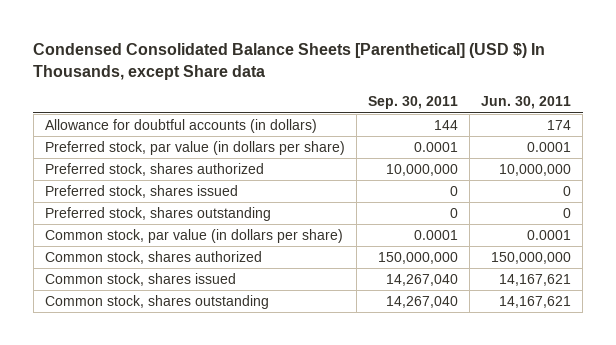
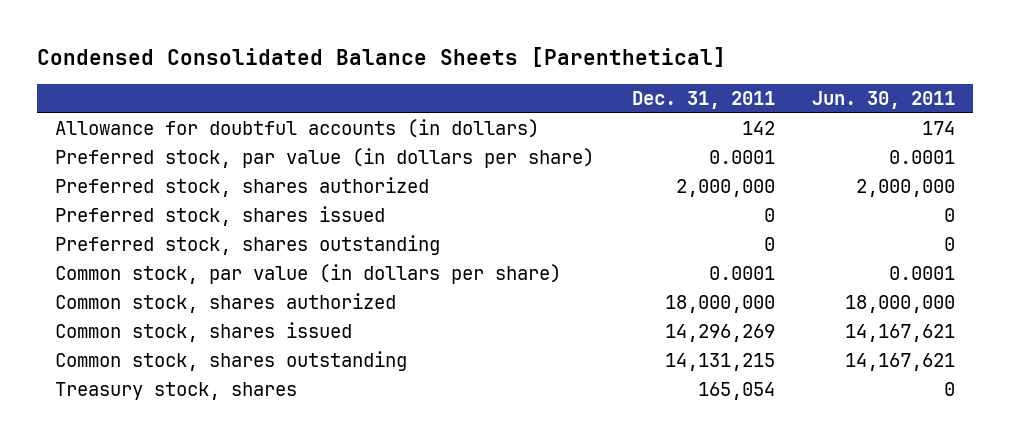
[33,43,546,80] Condensed Consolidated Balance Sheets [Parenthetical] (USD $) In Thousands, except Share data -> [36,47,726,68] Condensed Consolidated Balance Sheets [Parenthetical]
[368,96,459,110] Sep. 30, 2011 -> none
none -> [631,91,775,110] Dec. 31, 2011
[499,163,572,176] 10,000,000 -> [855,179,955,198] 2,000,000
[491,251,572,264] 150,000,000 -> [844,295,955,314] 18,000,000
none -> [55,382,298,401] Treasury stock, shares

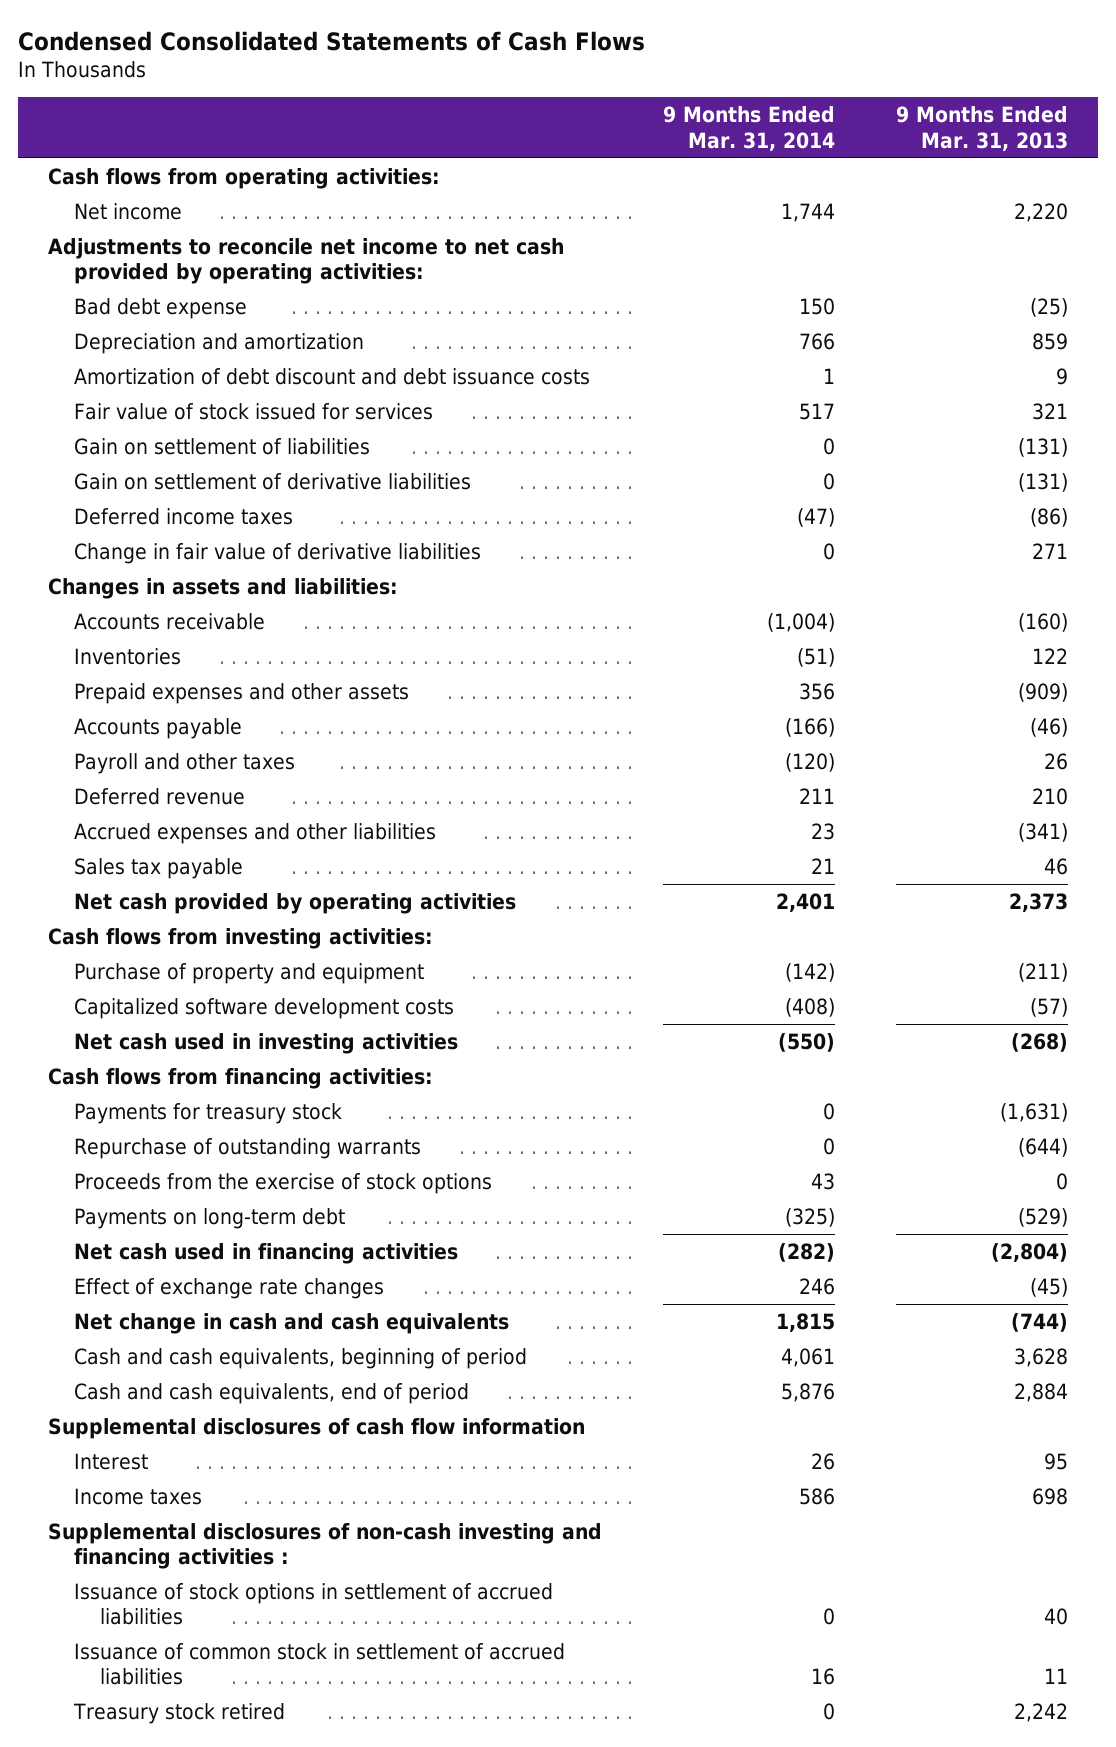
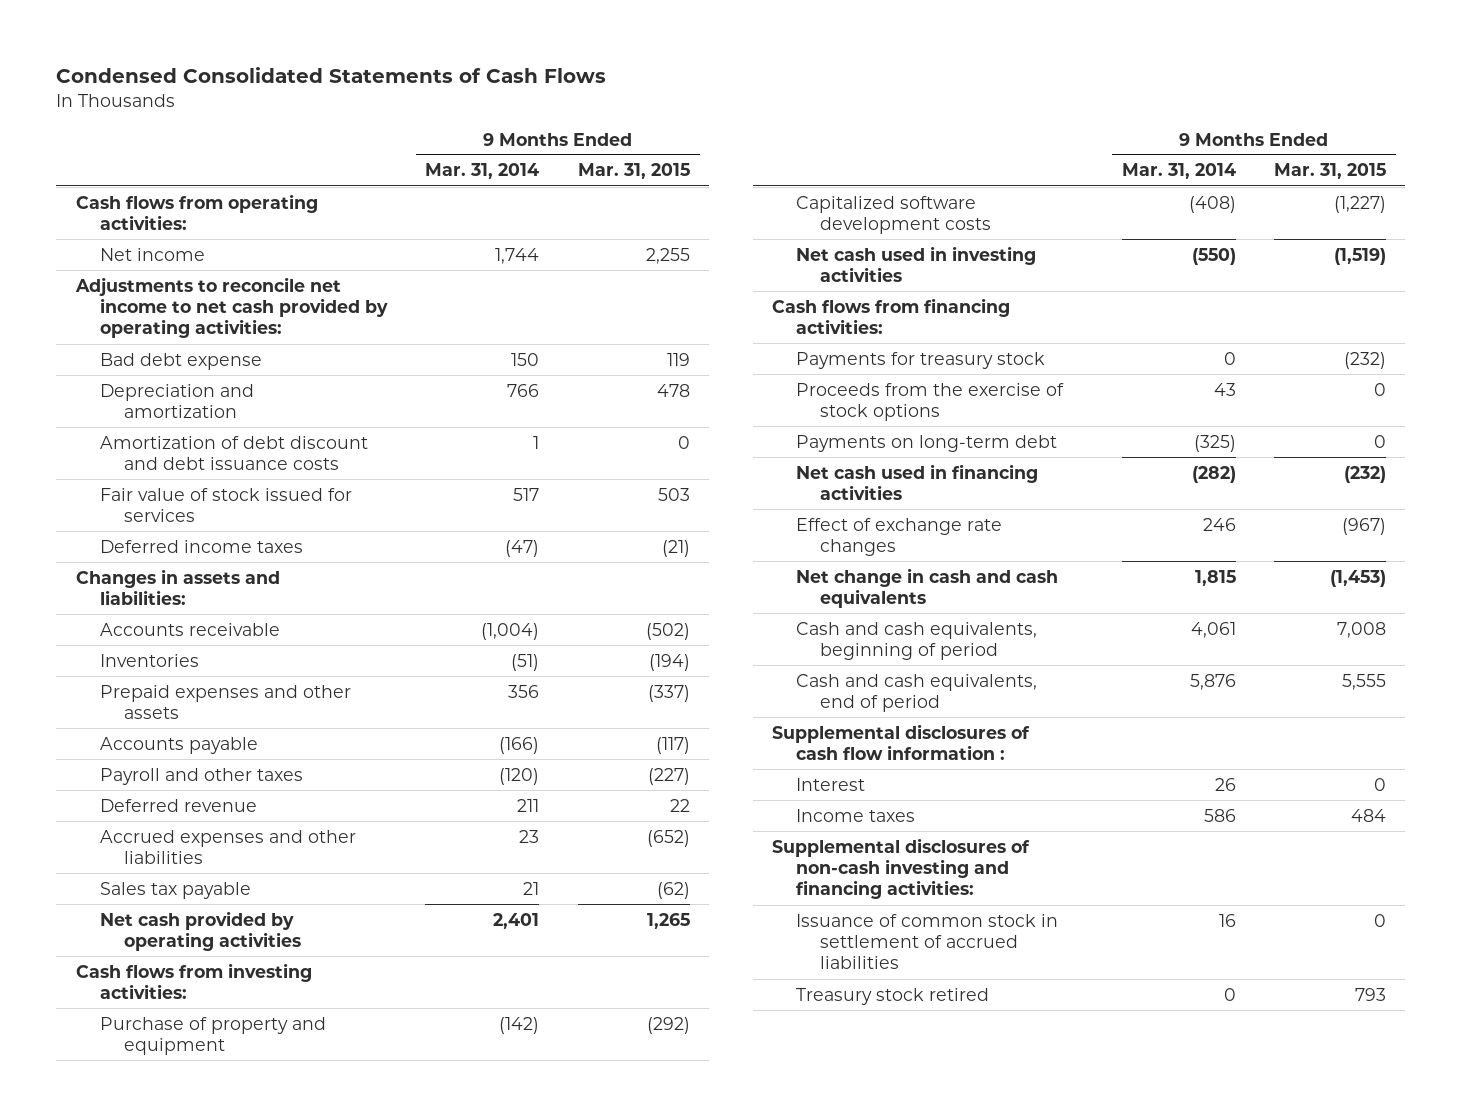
[895,106,1068,151] 9 Months Ended Mar. 31, 2013 -> none
none -> [577,163,690,180] Mar. 31, 2015
[73,437,370,455] Gain on settlement of liabilities -> none
[73,472,471,490] Gain on settlement of derivative liabilities -> none
[73,542,481,564] Change in fair value of derivative liabilities -> none
[73,1137,421,1159] Repurchase of outstanding warrants -> none
[48,1417,586,1439] Supplemental disclosures of cash flow information -> [771,723,1030,760] Supplemental disclosures of cash flow information :
[73,1582,553,1626] Issuance of stock options in settlement of accrued liabilities -> none
[48,1522,603,1570] Supplemental disclosures of non-cash investing and financing activities : -> [771,837,1030,900] Supplemental disclosures of non-cash investing and financing activities:

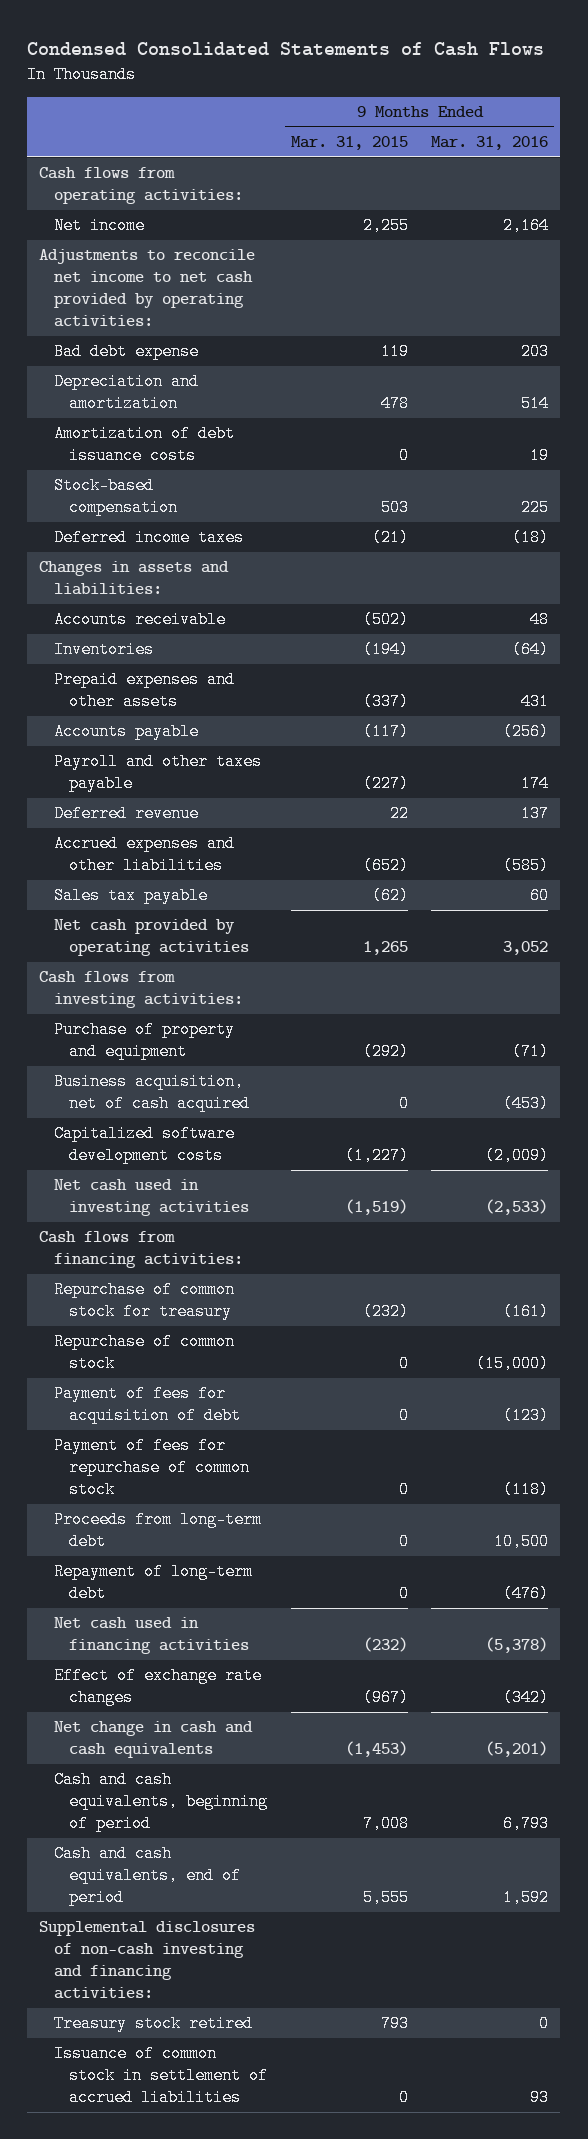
[425,163,540,180] Mar. 31, 2014 -> none
none -> [431,136,549,151] Mar. 31, 2016
[99,487,352,522] Fair value of stock issued for services -> none
[99,435,368,470] Amortization of debt discount and debt issuance costs -> [54,425,236,465] Amortization of debt issuance costs
none -> [54,477,179,517] Stock-based compensation
[99,767,303,785] Payroll and other taxes -> [54,753,263,793] Payroll and other taxes payable
none -> [54,1073,251,1113] Business acquisition, net of cash acquired
[796,382,1065,421] Proceeds from the exercise of stock options -> none
[796,351,1046,369] Payments for treasury stock -> [54,1281,236,1321] Repurchase of common stock for treasury
none -> [54,1333,236,1373] Repurchase of common stock
none -> [54,1385,242,1425] Payment of fees for acquisition of debt
none -> [54,1437,251,1499] Payment of fees for repurchase of common stock
none -> [54,1511,263,1551] Proceeds from long-term debt
[796,434,1058,452] Payments on long-term debt -> [54,1563,254,1603] Repayment of long-term debt
[771,723,1030,760] Supplemental disclosures of cash flow information : -> none
[796,777,866,791] Interest -> none
[796,808,916,822] Income taxes -> none
[796,913,1059,970] Issuance of common stock in settlement of accrued liabilities -> [54,2045,269,2107] Issuance of common stock in settlement of accrued liabilities

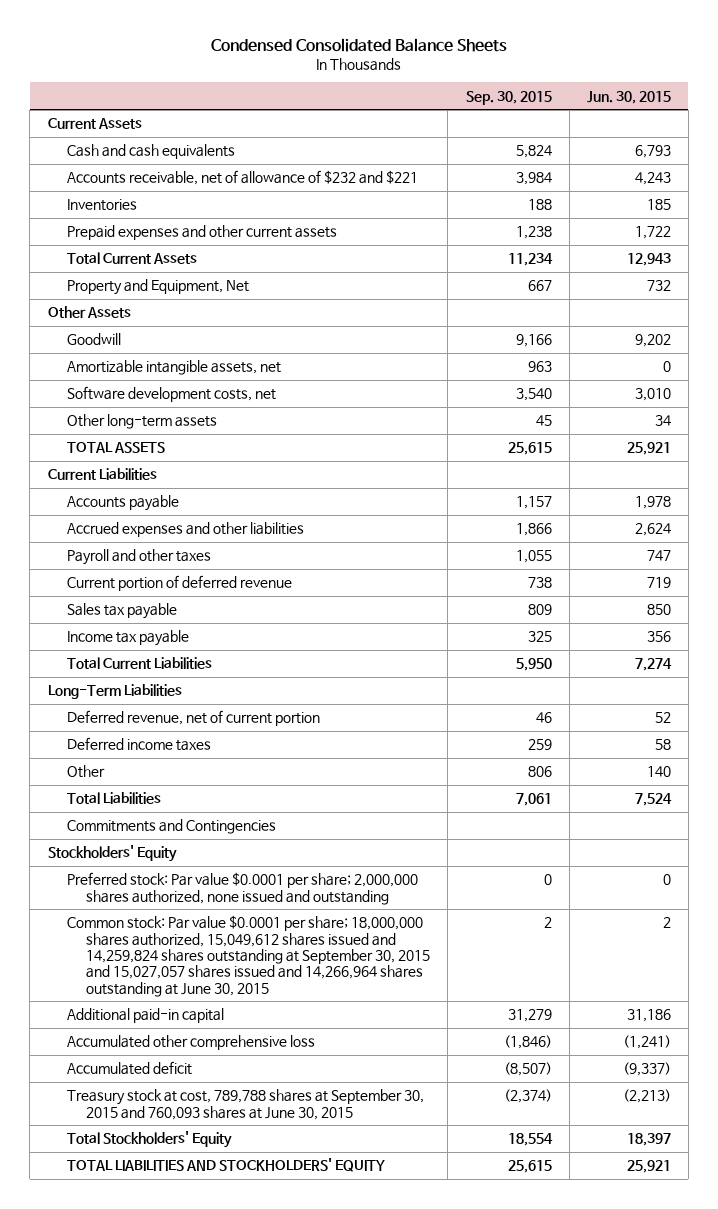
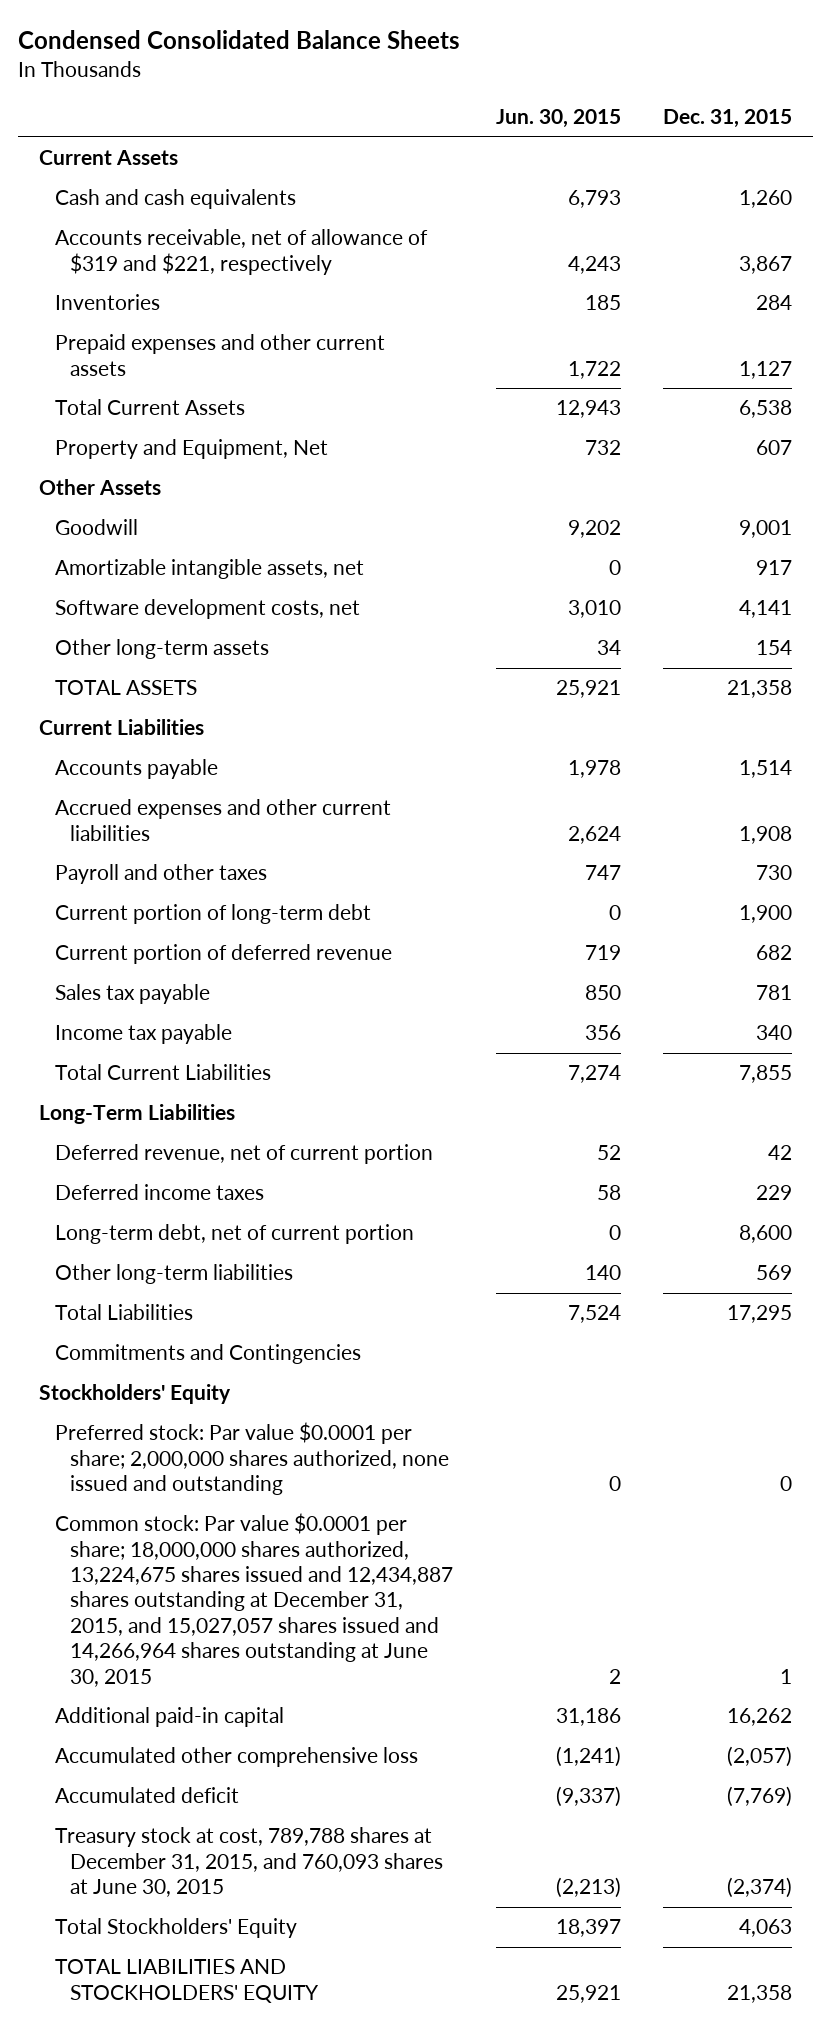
[465,90,552,105] Sep. 30, 2015 -> none
none -> [663,109,793,129] Dec. 31, 2015
[66,170,418,186] Accounts receivable, net of allowance of $232 and $221 -> [54,229,428,275] Accounts receivable, net of allowance of $319 and $221, respectively
[66,522,304,538] Accrued expenses and other liabilities -> [54,799,391,841] Accrued expenses and other current liabilities
none -> [54,904,371,925] Current portion of long-term debt
none -> [54,1224,414,1245] Long-term debt, net of current portion
[66,765,105,779] Other -> [54,1264,293,1285] Other long-term liabilities
[66,915,431,997] Common stock: Par value $0.0001 per share; 18,000,000 shares authorized, 15,049,612 shares issued and 14,259,824 shares outstanding at September 30, 2015 and 15,027,057 shares issued and 14,266,964 shares outstanding at June 30, 2015 -> [54,1513,454,1687] Common stock: Par value $0.0001 per share; 18,000,000 shares authorized, 13,224,675 shares issued and 12,434,887 shares outstanding at December 31, 2015, and 15,027,057 shares issued and 14,266,964 shares outstanding at June 30, 2015
[66,1089,424,1120] Treasury stock at cost, 789,788 shares at September 30, 2015 and 760,093 shares at June 30, 2015 -> [54,1827,444,1897] Treasury stock at cost, 789,788 shares at December 31, 2015, and 760,093 shares at June 30, 2015

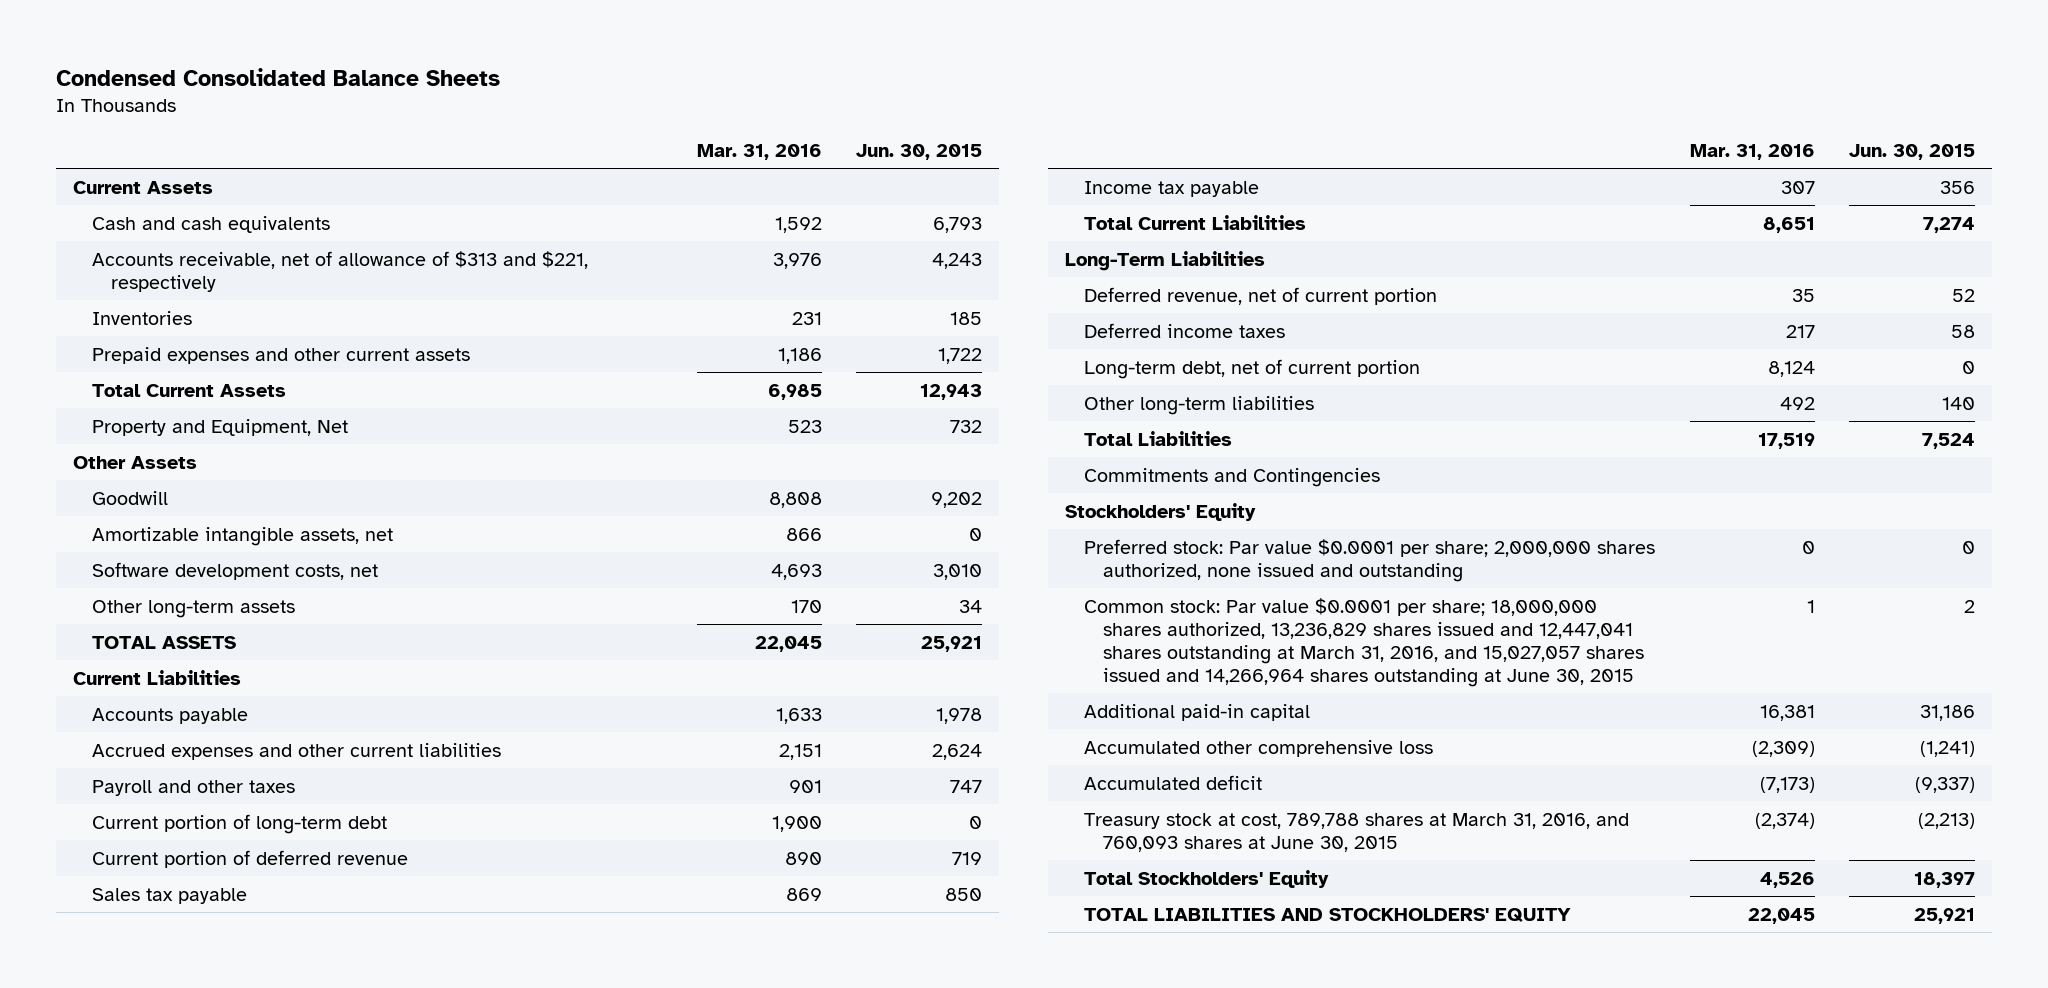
[663,109,793,129] Dec. 31, 2015 -> none
none -> [696,143,822,160] Mar. 31, 2016
[54,229,428,275] Accounts receivable, net of allowance of $319 and $221, respectively -> [91,250,588,292] Accounts receivable, net of allowance of $313 and $221, respectively
[54,1513,454,1687] Common stock: Par value $0.0001 per share; 18,000,000 shares authorized, 13,224,675 shares issued and 12,434,887 shares outstanding at December 31, 2015, and 15,027,057 shares issued and 14,266,964 shares outstanding at June 30, 2015 -> [1084,597,1645,687] Common stock: Par value $0.0001 per share; 18,000,000 shares authorized, 13,236,829 shares issued and 12,447,041 shares outstanding at March 31, 2016, and 15,027,057 shares issued and 14,266,964 shares outstanding at June 30, 2015
[54,1827,444,1897] Treasury stock at cost, 789,788 shares at December 31, 2015, and 760,093 shares at June 30, 2015 -> [1084,812,1630,852] Treasury stock at cost, 789,788 shares at March 31, 2016, and 760,093 shares at June 30, 2015

